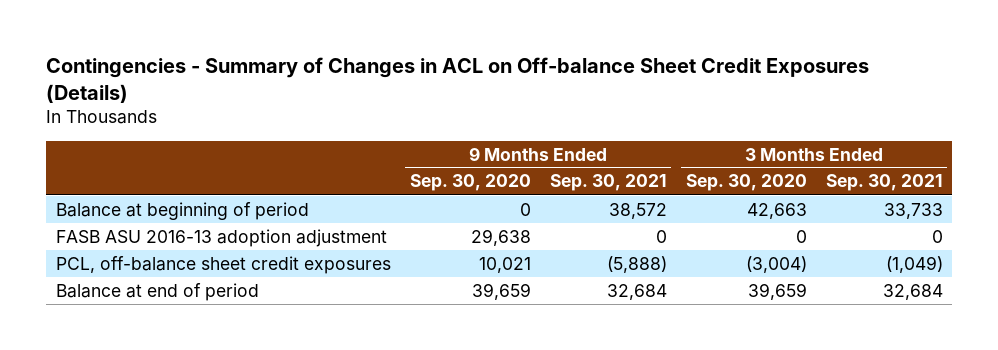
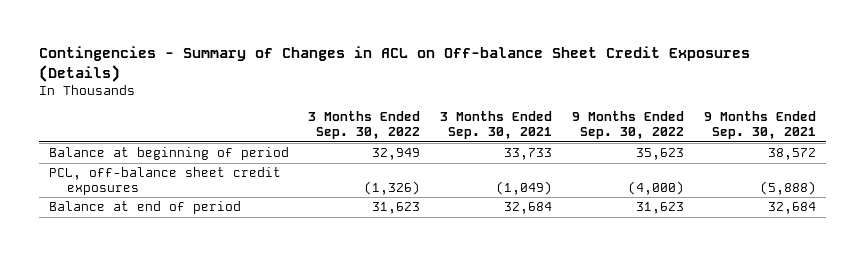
[409,174,531,192] Sep. 30, 2020 -> none
[685,174,807,192] Sep. 30, 2020 -> none
none -> [308,111,421,140] 3 Months Ended Sep. 30, 2022
none -> [572,111,685,140] 9 Months Ended Sep. 30, 2022
[55,228,387,247] FASB ASU 2016-13 adoption adjustment -> none

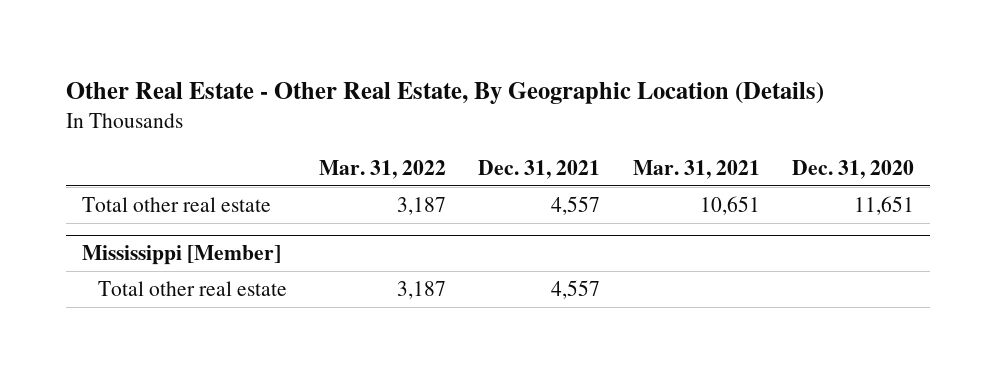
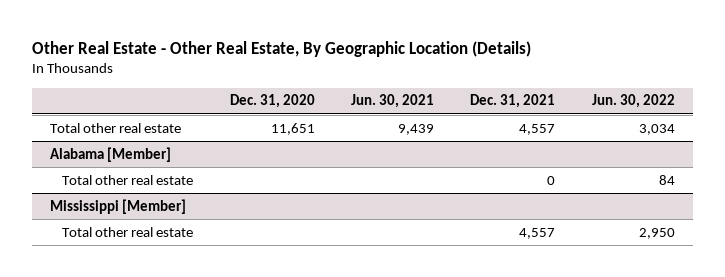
[319,159,447,179] Mar. 31, 2022 -> none
[632,159,760,179] Mar. 31, 2021 -> none
none -> [350,94,434,109] Jun. 30, 2021
none -> [591,94,675,109] Jun. 30, 2022
none -> [50,146,172,162] Alabama [Member]
none -> [62,174,194,185] Total other real estate

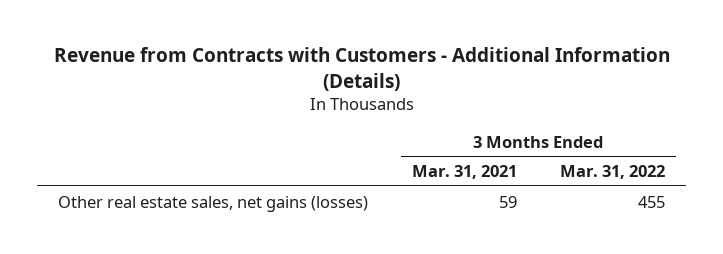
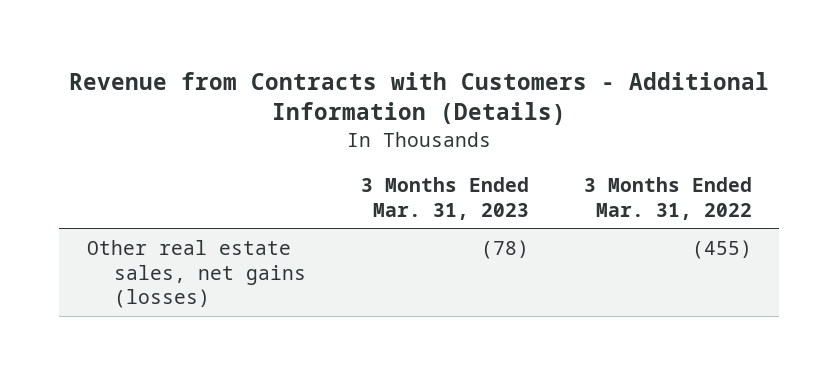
[411,165,517,180] Mar. 31, 2021 -> none
none -> [360,176,529,220] 3 Months Ended Mar. 31, 2023
[637,195,665,208] 455 -> [691,239,752,259] (455)

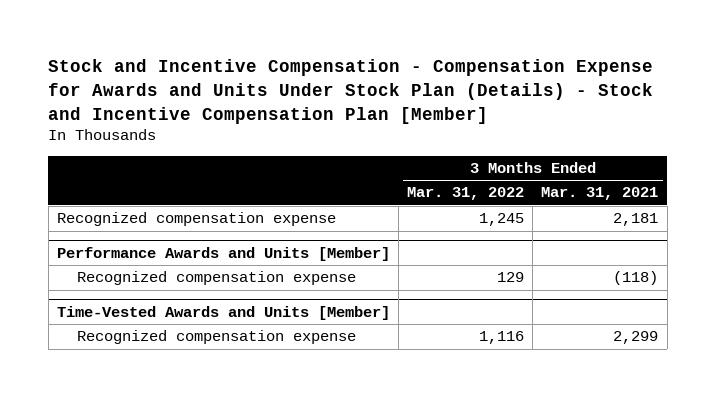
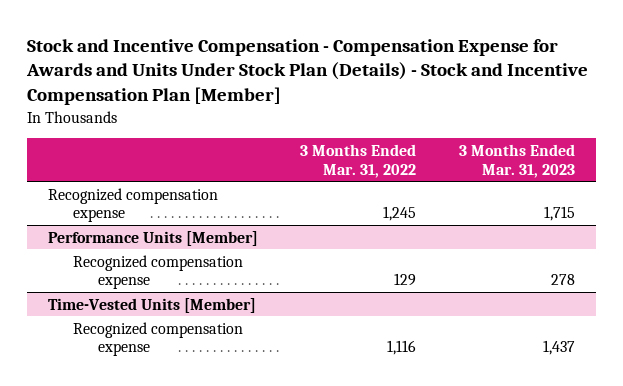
[541,187,659,201] Mar. 31, 2021 -> none
none -> [458,144,575,178] 3 Months Ended Mar. 31, 2023
[57,246,391,261] Performance Awards and Units [Member] -> [47,230,258,246] Performance Units [Member]
[57,305,391,320] Time-Vested Awards and Units [Member] -> [47,297,256,313] Time-Vested Units [Member]

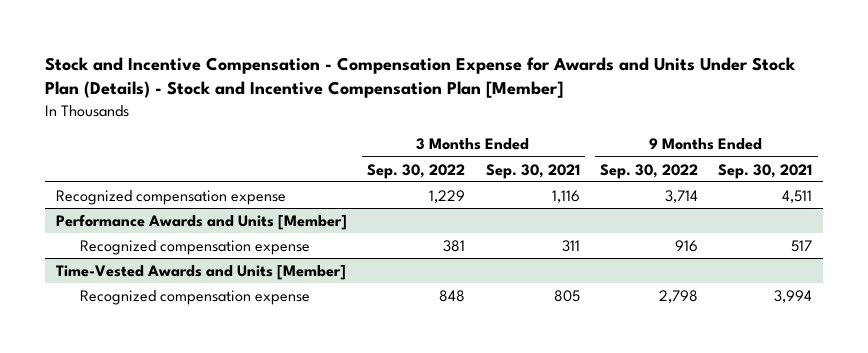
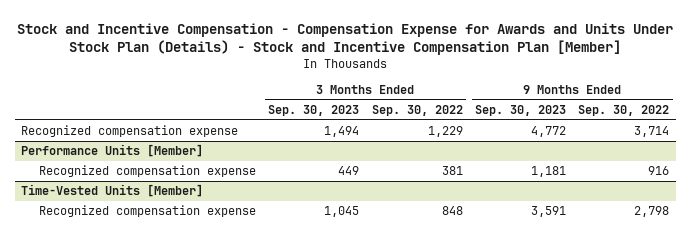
[485,163,580,179] Sep. 30, 2021 -> none
[718,163,813,179] Sep. 30, 2021 -> none
none -> [268,105,360,117] Sep. 30, 2023
none -> [475,105,567,117] Sep. 30, 2023
[55,213,347,230] Performance Awards and Units [Member] -> [21,144,204,158] Performance Units [Member]
[55,264,346,280] Time-Vested Awards and Units [Member] -> [21,184,204,198] Time-Vested Units [Member]

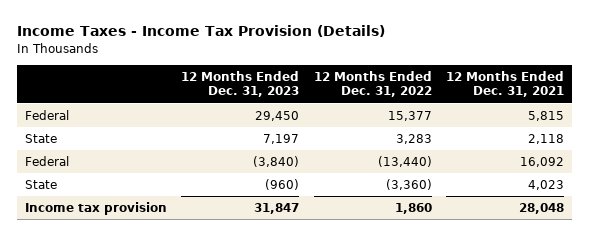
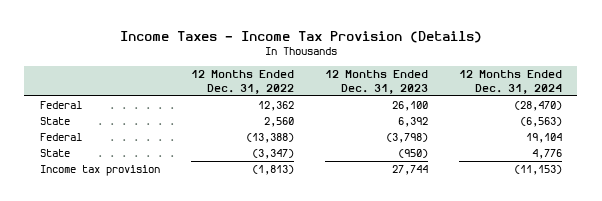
[446,70,565,98] 12 Months Ended Dec. 31, 2021 -> none
none -> [458,70,562,94] 12 Months Ended Dec. 31, 2024
[255,110,300,121] 29,450 -> [391,101,428,112] 26,100
[387,110,432,121] 15,377 -> [257,101,294,112] 12,362
[263,133,300,144] 7,197 -> [397,117,428,128] 6,392
[395,133,432,144] 3,283 -> [263,117,294,128] 2,560
[253,155,300,167] (3,840) -> [385,133,428,144] (3,798)
[377,155,432,167] (13,440) -> [245,133,294,144] (13,388)
[265,178,300,190] (960) -> [397,149,428,159] (950)
[385,178,432,190] (3,360) -> [251,149,294,160] (3,347)
[254,202,300,214] 31,847 -> [391,165,428,176] 27,744
[394,202,432,214] 1,860 -> [251,165,294,176] (1,813)

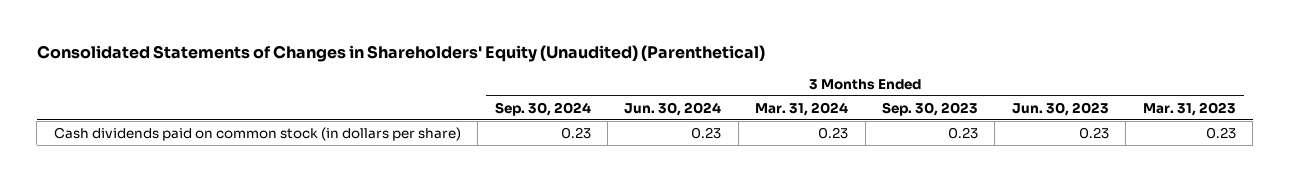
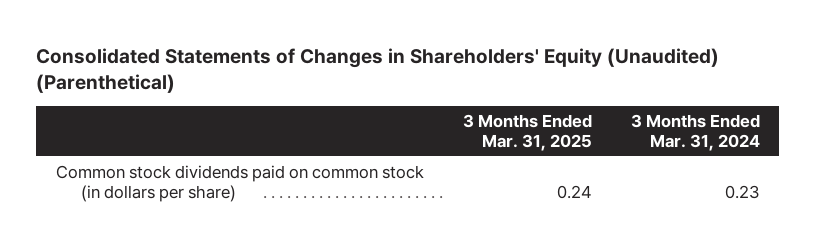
[494,101,591,116] Sep. 30, 2024 -> none
[624,101,722,116] Jun. 30, 2024 -> none
[882,101,979,116] Sep. 30, 2023 -> none
[1011,101,1109,116] Jun. 30, 2023 -> none
[1142,101,1236,116] Mar. 31, 2023 -> none
none -> [462,113,592,151] 3 Months Ended Mar. 31, 2025
[53,126,461,141] Cash dividends paid on common stock (in dollars per share) -> [55,164,424,202] Common stock dividends paid on common stock (in dollars per share)

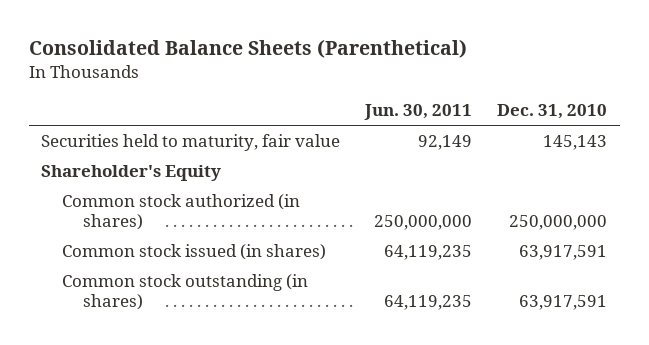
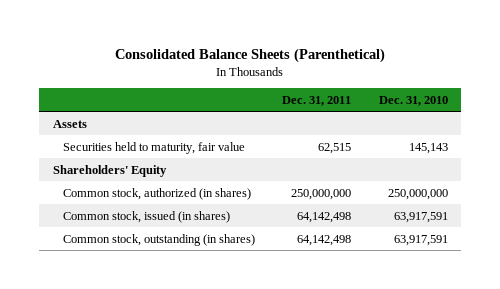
[364,104,473,121] Jun. 30, 2011 -> none
none -> [282,95,352,106] Dec. 31, 2011
none -> [52,119,87,128] Assets
[41,165,222,182] Shareholder's Equity -> [52,164,167,177] Shareholders' Equity
[62,194,301,230] Common stock authorized (in shares) -> [63,187,252,200] Common stock, authorized (in shares)
[62,244,327,261] Common stock issued (in shares) -> [63,210,231,223] Common stock, issued (in shares)
[62,274,309,310] Common stock outstanding (in shares) -> [63,233,256,246] Common stock, outstanding (in shares)

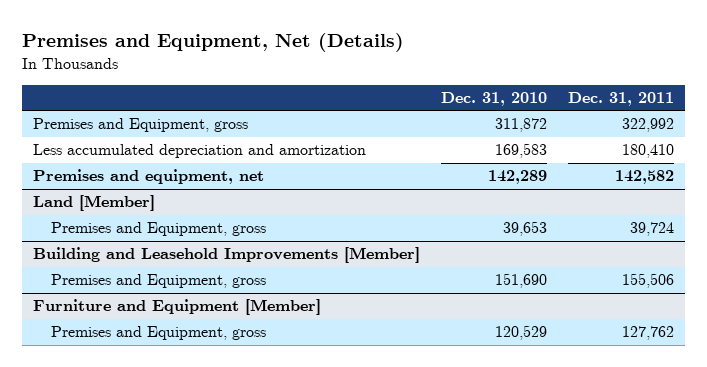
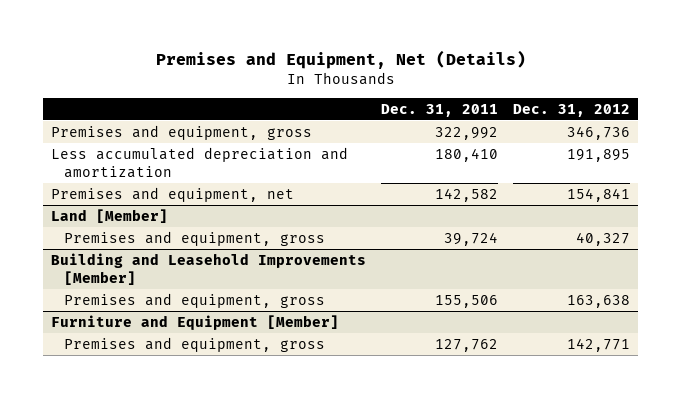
[441,92,548,107] Dec. 31, 2010 -> none
none -> [513,103,631,117] Dec. 31, 2012
[32,118,248,133] Premises and Equipment, gross -> [51,124,313,140] Premises and equipment, gross
[50,222,266,237] Premises and Equipment, gross -> [63,230,325,246] Premises and equipment, gross
[50,274,266,289] Premises and Equipment, gross -> [63,292,325,308] Premises and equipment, gross
[50,326,266,341] Premises and Equipment, gross -> [63,336,325,352] Premises and equipment, gross

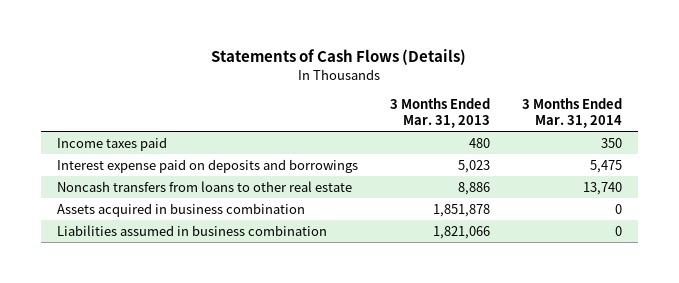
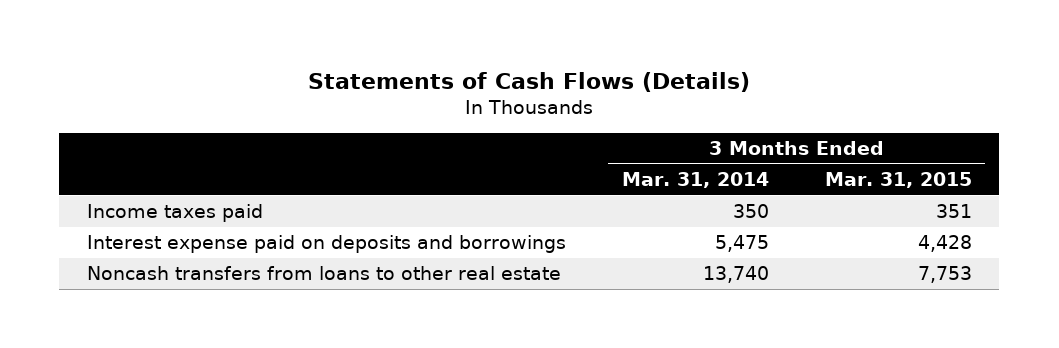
[389,97,490,128] 3 Months Ended Mar. 31, 2013 -> none
none -> [824,172,972,189] Mar. 31, 2015
[57,202,306,217] Assets acquired in business combination -> none
[57,224,328,236] Liabilities assumed in business combination -> none

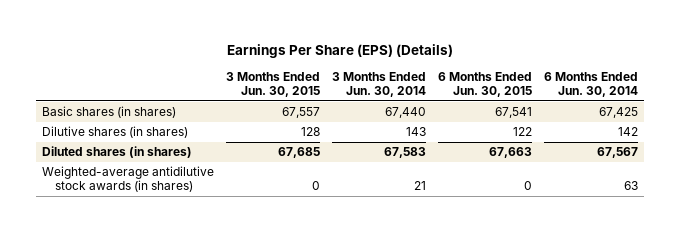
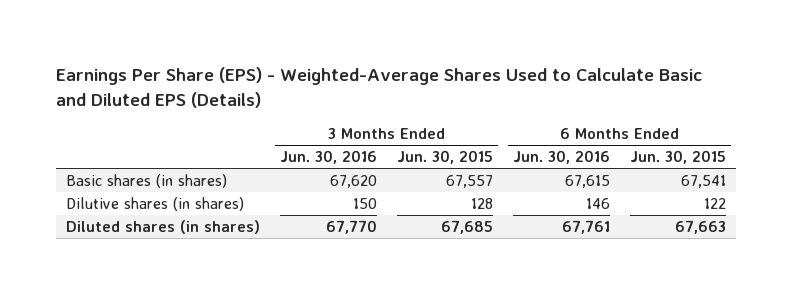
[227,43,454,58] Earnings Per Share (EPS) (Details) -> [56,67,703,109] Earnings Per Share (EPS) - Weighted-Average Shares Used to Calculate Basic and Diluted EPS (Details)
[332,72,427,98] 3 Months Ended Jun. 30, 2014 -> none
[544,72,639,98] 6 Months Ended Jun. 30, 2014 -> none
none -> [280,150,378,165] Jun. 30, 2016
none -> [513,150,611,165] Jun. 30, 2016
[42,166,215,193] Weighted-average antidilutive stock awards (in shares) -> none

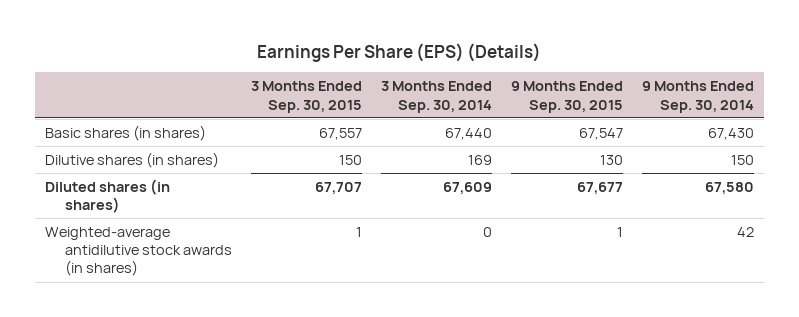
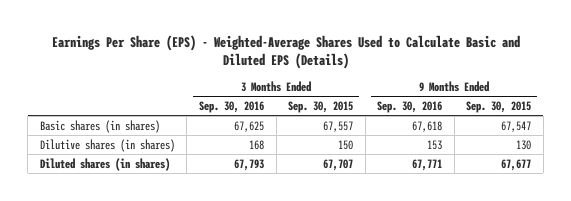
[257,42,542,62] Earnings Per Share (EPS) (Details) -> [51,34,520,70] Earnings Per Share (EPS) - Weighted-Average Shares Used to Calculate Basic and Diluted EPS (Details)
[381,81,493,113] 3 Months Ended Sep. 30, 2014 -> none
[642,81,755,113] 9 Months Ended Sep. 30, 2014 -> none
none -> [199,100,265,113] Sep. 30, 2016
none -> [377,100,443,113] Sep. 30, 2016
[44,226,232,277] Weighted-average antidilutive stock awards (in shares) -> none

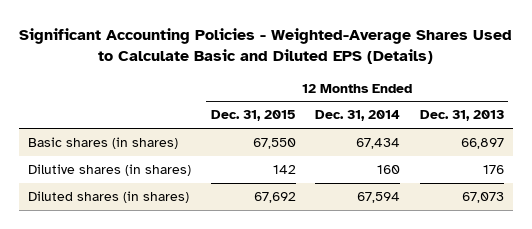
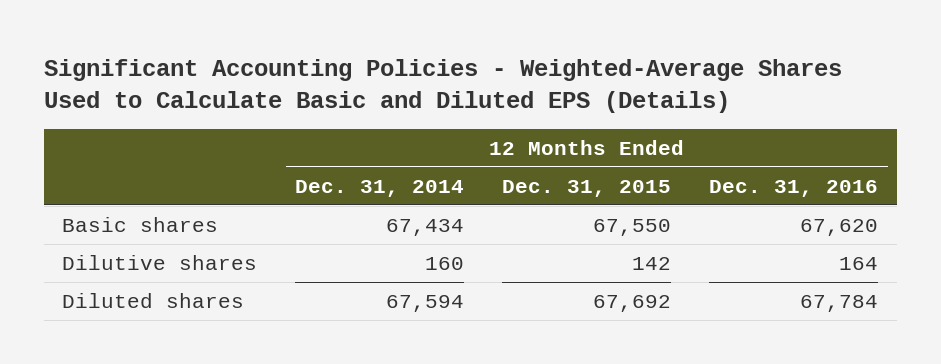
[419,110,504,122] Dec. 31, 2013 -> none
none -> [709,179,879,197] Dec. 31, 2016
[28,136,179,149] Basic shares (in shares) -> [62,216,219,232] Basic shares
[28,163,192,176] Dilutive shares (in shares) -> [62,254,258,270] Dilutive shares
[28,190,190,203] Diluted shares (in shares) -> [62,292,245,308] Diluted shares

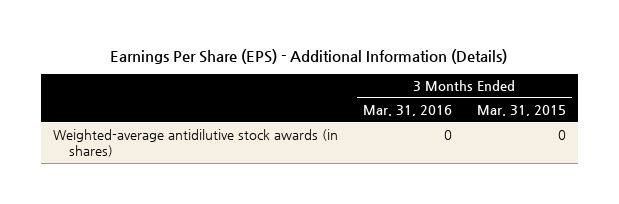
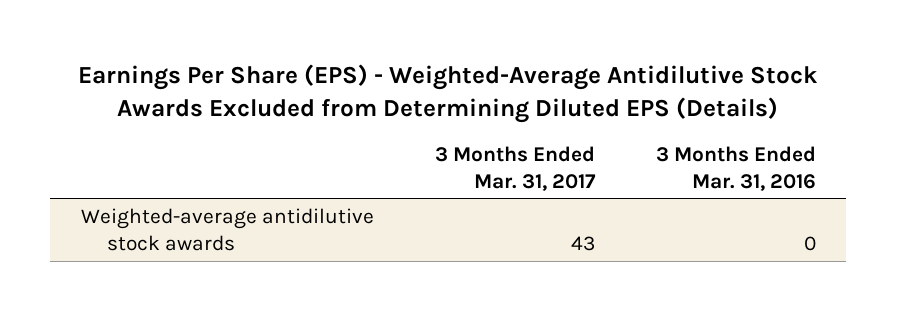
[110,48,508,64] Earnings Per Share (EPS) - Additional Information (Details) -> [78,64,819,123] Earnings Per Share (EPS) - Weighted-Average Antidilutive Stock Awards Excluded from Determining Diluted EPS (Details)
[476,105,566,117] Mar. 31, 2015 -> none
none -> [434,145,596,191] 3 Months Ended Mar. 31, 2017
[53,129,339,158] Weighted-average antidilutive stock awards (in shares) -> [80,208,374,251] Weighted-average antidilutive stock awards

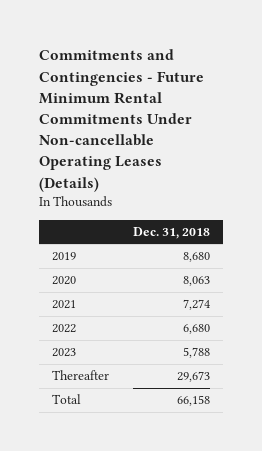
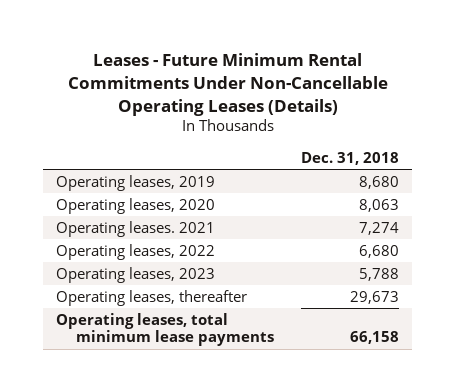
[39,49,205,192] Commitments and Contingencies - Future Minimum Rental Commitments Under Non-cancellable Operating Leases (Details) -> [67,52,388,116] Leases - Future Minimum Rental Commitments Under Non-Cancellable Operating Leases (Details)
[51,252,76,262] 2019 -> [56,174,216,191] Operating leases, 2019
[51,276,76,286] 2020 -> [56,197,216,214] Operating leases, 2020
[51,300,76,310] 2021 -> [56,220,216,237] Operating leases. 2021
[51,324,76,334] 2022 -> [56,243,216,260] Operating leases, 2022
[51,348,76,358] 2023 -> [56,266,216,283] Operating leases, 2023
[51,370,109,381] Thereafter -> [56,289,248,306] Operating leases, thereafter
[51,394,81,405] Total -> [56,312,275,347] Operating leases, total minimum lease payments

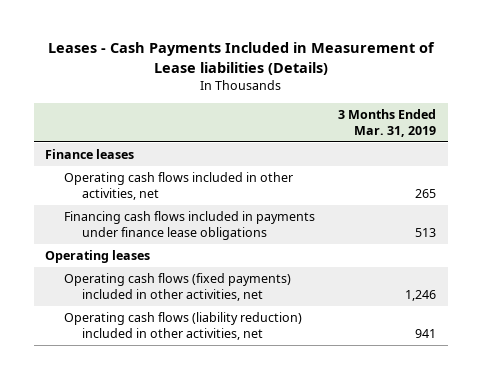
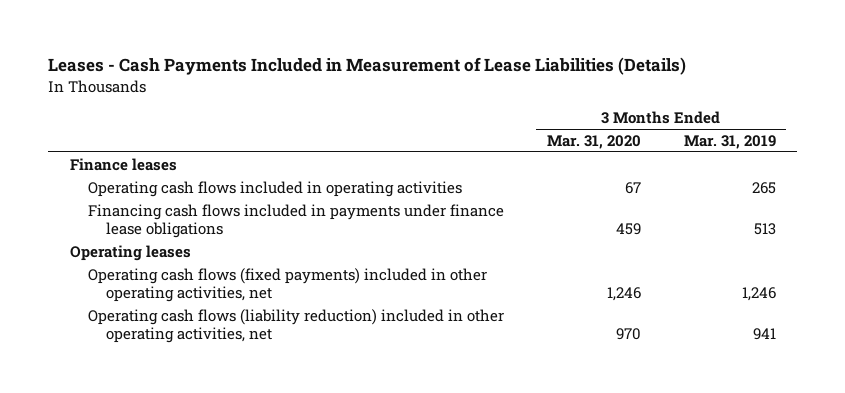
[47,42,435,76] Leases - Cash Payments Included in Measurement of Lease liabilities (Details) -> [48,57,687,76] Leases - Cash Payments Included in Measurement of Lease Liabilities (Details)
none -> [546,134,641,149] Mar. 31, 2020
[63,172,293,201] Operating cash flows included in other activities, net -> [87,180,462,197] Operating cash flows included in operating activities
[63,273,291,302] Operating cash flows (fixed payments) included in other activities, net -> [87,267,487,303] Operating cash flows (fixed payments) included in other operating activities, net
[63,312,302,341] Operating cash flows (liability reduction) included in other activities, net -> [87,308,504,344] Operating cash flows (liability reduction) included in other operating activities, net

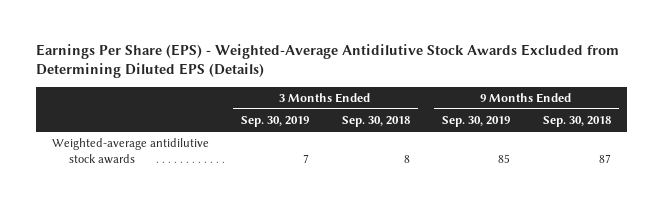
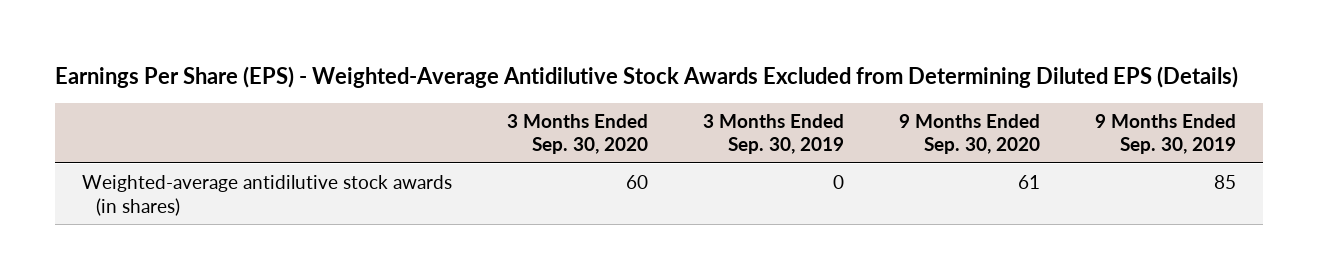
[341,116,410,128] Sep. 30, 2018 -> none
[542,116,611,128] Sep. 30, 2018 -> none
none -> [506,114,648,155] 3 Months Ended Sep. 30, 2020
none -> [898,114,1040,155] 9 Months Ended Sep. 30, 2020
[51,138,209,165] Weighted-average antidilutive stock awards -> [81,175,452,216] Weighted-average antidilutive stock awards (in shares)
[303,154,310,164] 7 -> [832,175,844,190] 0

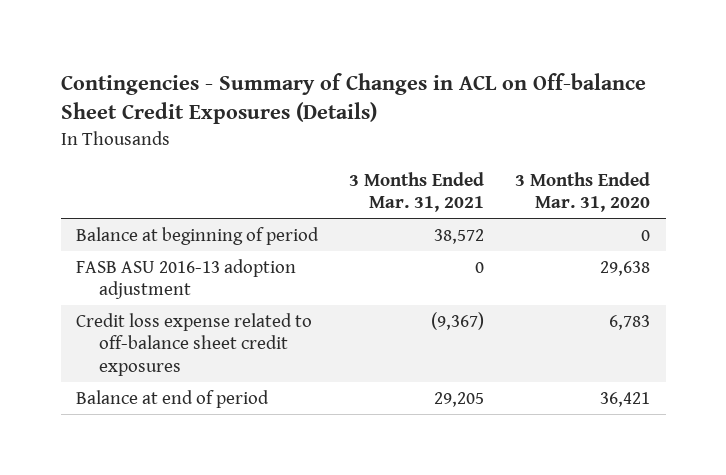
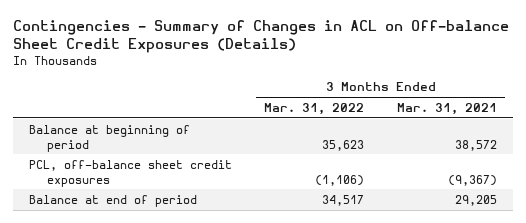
[515,171,651,213] 3 Months Ended Mar. 31, 2020 -> none
none -> [264,102,365,115] Mar. 31, 2022
[76,258,297,300] FASB ASU 2016-13 adoption adjustment -> none
[76,312,313,376] Credit loss expense related to off-balance sheet credit exposures -> [29,159,233,187] PCL, off-balance sheet credit exposures

